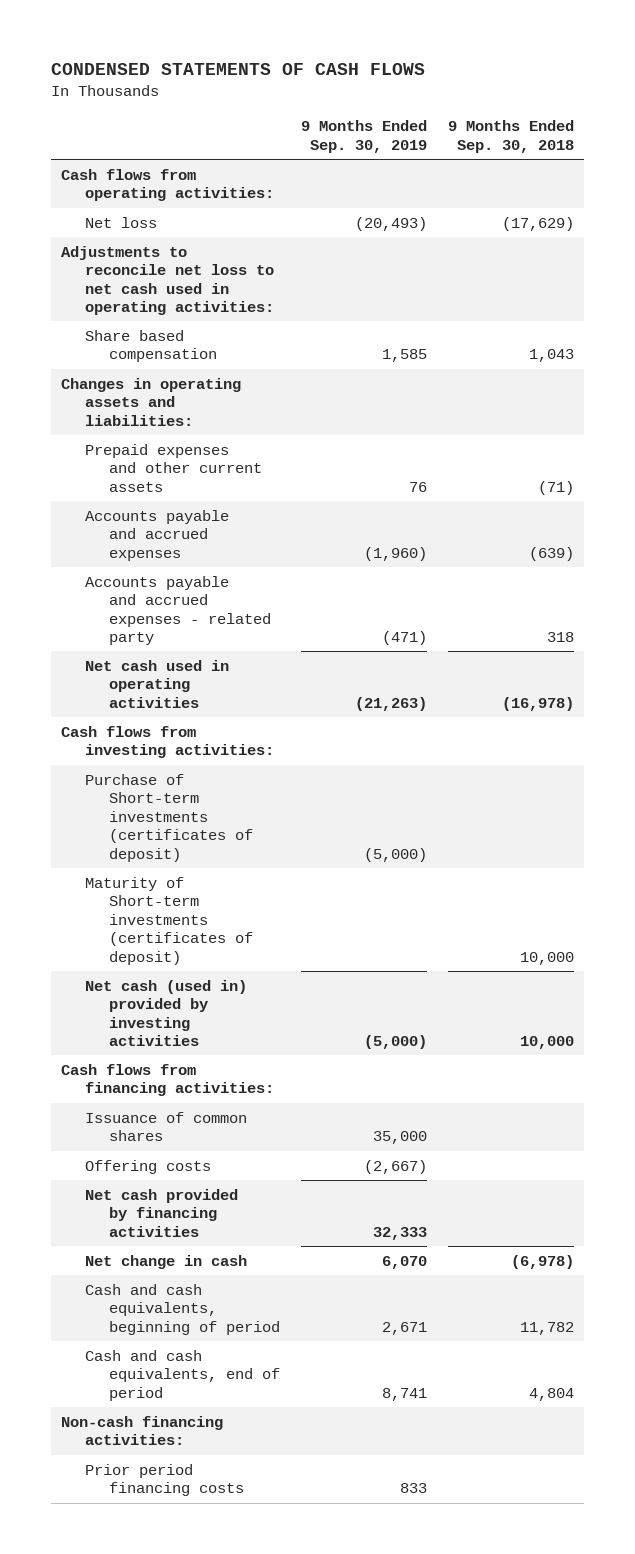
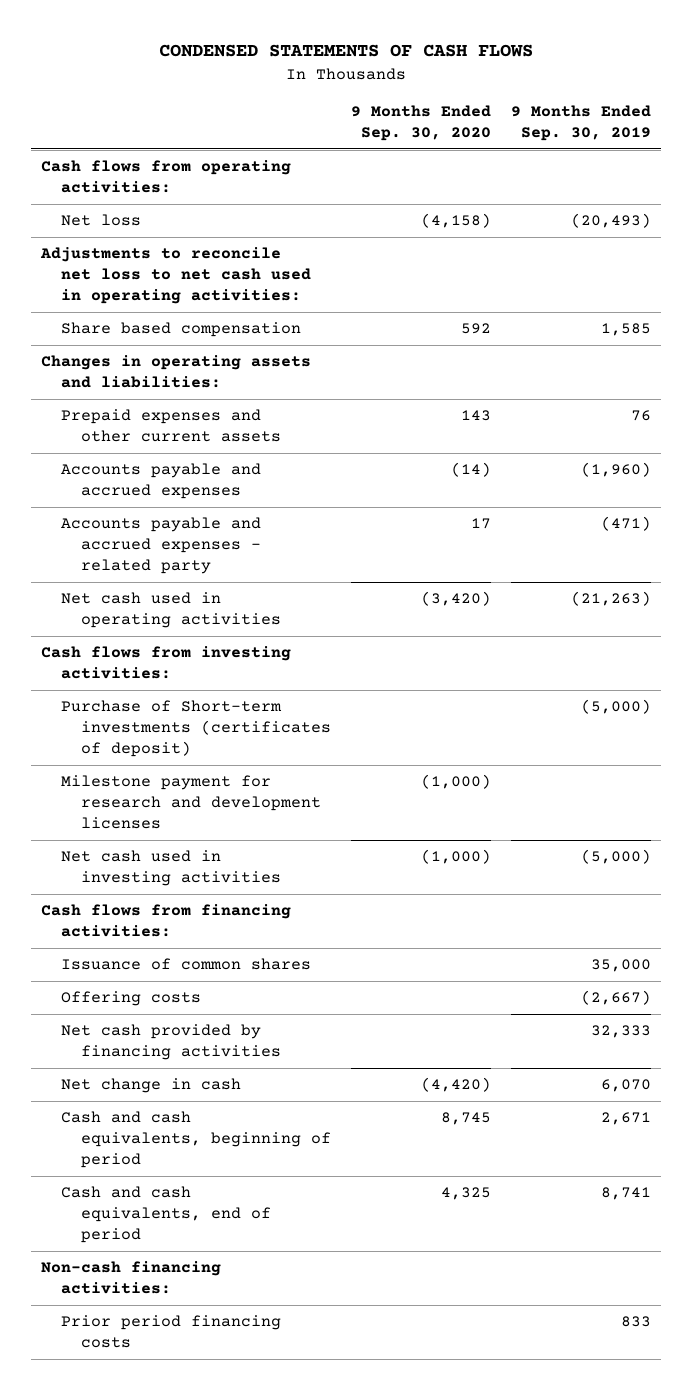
[447,120,574,153] 9 Months Ended Sep. 30, 2018 -> none
none -> [350,105,491,142] 9 Months Ended Sep. 30, 2020
[85,876,254,965] Maturity of Short-term investments (certificates of deposit) -> none
none -> [60,775,321,830] Milestone payment for research and development licenses
[85,979,248,1047] Net cash (used in) provided by investing activities -> [60,850,281,887] Net cash used in investing activities

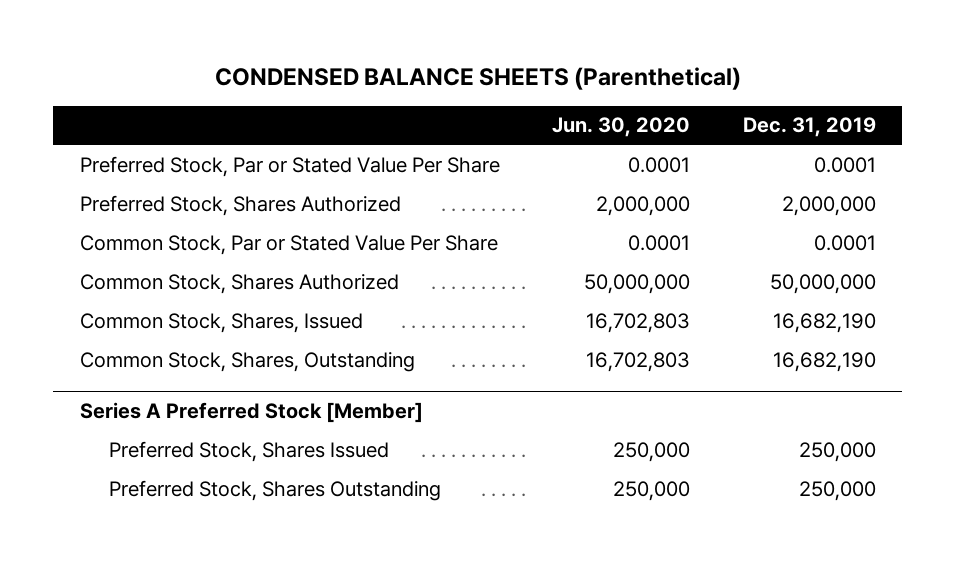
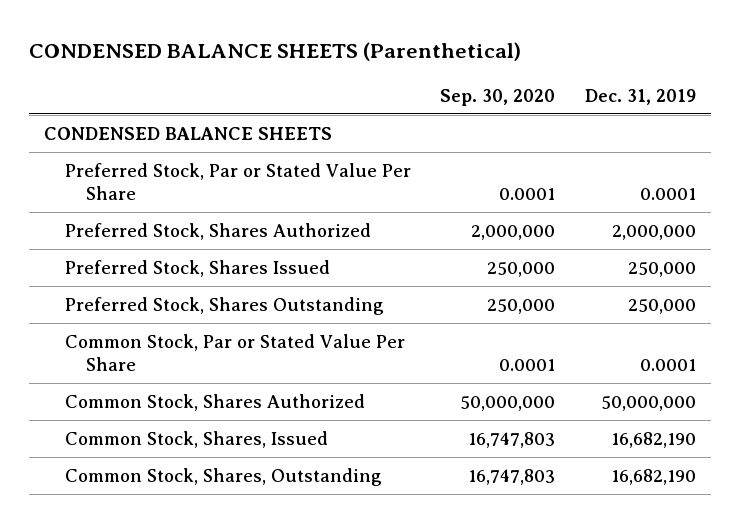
[552,117,691,138] Jun. 30, 2020 -> none
none -> [440,88,556,106] Sep. 30, 2020
none -> [43,126,332,140] CONDENSED BALANCE SHEETS
none -> [64,259,330,277] Preferred Stock, Shares Issued
none -> [64,296,384,315] Preferred Stock, Shares Outstanding
[79,401,423,423] Series A Preferred Stock [Member] -> none
[108,440,389,462] Preferred Stock, Shares Issued -> none
[108,479,441,501] Preferred Stock, Shares Outstanding -> none

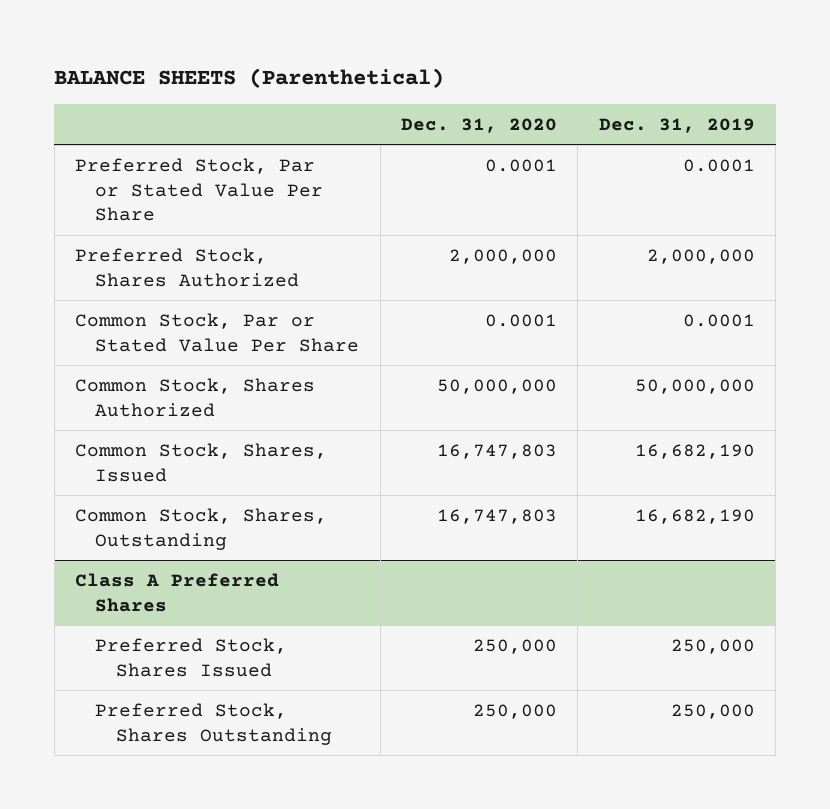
[29,42,522,62] CONDENSED BALANCE SHEETS (Parenthetical) -> [54,68,445,89] BALANCE SHEETS (Parenthetical)
[440,88,556,106] Sep. 30, 2020 -> none
none -> [401,117,558,133] Dec. 31, 2020
[43,126,332,140] CONDENSED BALANCE SHEETS -> none
[64,259,330,277] Preferred Stock, Shares Issued -> none
[64,296,384,315] Preferred Stock, Shares Outstanding -> none
none -> [74,572,279,612] Class A Preferred Shares
none -> [95,637,288,677] Preferred Stock, Shares Issued
none -> [95,702,333,745] Preferred Stock, Shares Outstanding

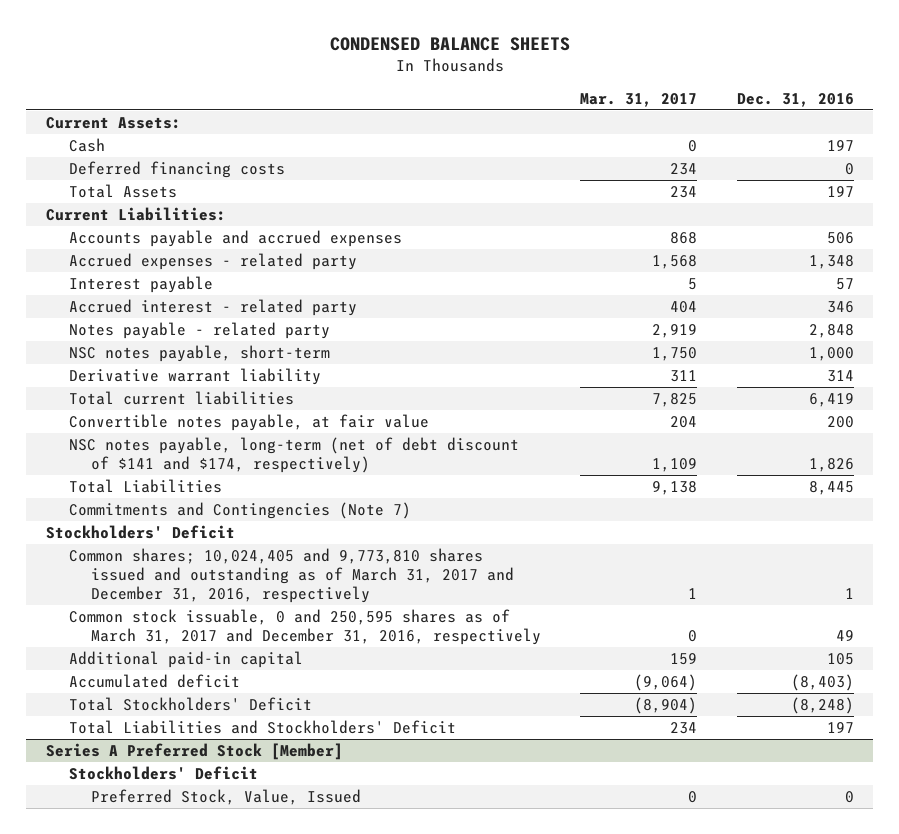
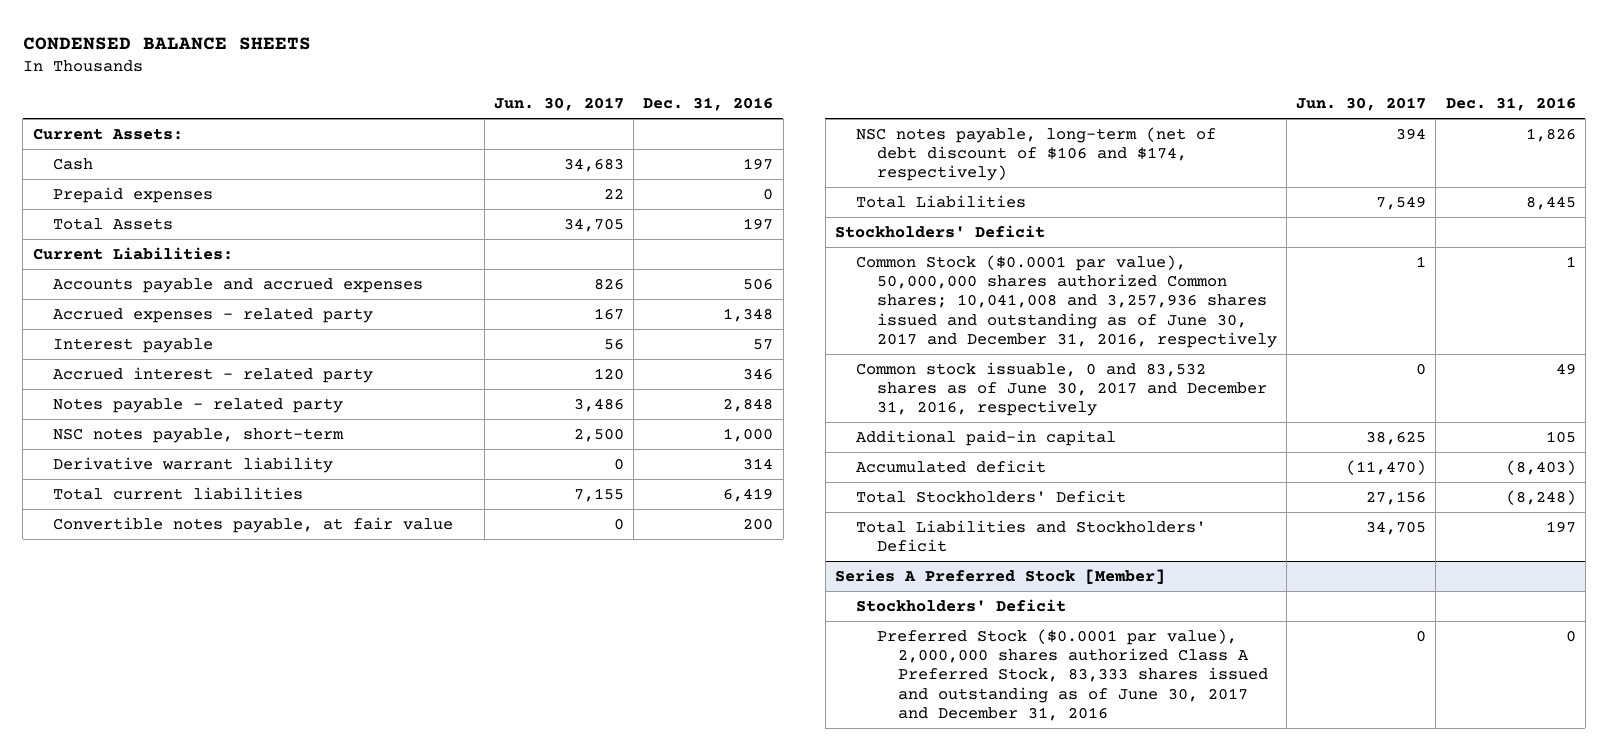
[580,92,698,107] Mar. 31, 2017 -> none
none -> [493,96,624,111] Jun. 30, 2017
[68,160,285,178] Deferred financing costs -> none
none -> [53,186,214,203] Prepaid expenses
[68,436,519,473] NSC notes payable, long-term (net of debt discount of $141 and $174, respectively) -> [855,126,1216,182] NSC notes payable, long-term (net of debt discount of $106 and $174, respectively)
[68,501,411,519] Commitments and Contingencies (Note 7) -> none
[68,547,515,603] Common shares; 10,024,405 and 9,773,810 shares issued and outstanding as of March 31, 2017 and December 31, 2016, respectively -> [855,254,1277,348] Common Stock ($0.0001 par value), 50,000,000 shares authorized Common shares; 10,041,008 and 3,257,936 shares issued and outstanding as of June 30, 2017 and December 31, 2016, respectively
[68,608,542,645] Common stock issuable, 0 and 250,595 shares as of March 31, 2017 and December 31, 2016, respectively -> [855,361,1267,417] Common stock issuable, 0 and 83,532 shares as of June 30, 2017 and December 31, 2016, respectively
[91,788,362,805] Preferred Stock, Value, Issued -> [876,628,1268,721] Preferred Stock ($0.0001 par value), 2,000,000 shares authorized Class A Preferred Stock, 83,333 shares issued and outstanding as of June 30, 2017 and December 31, 2016

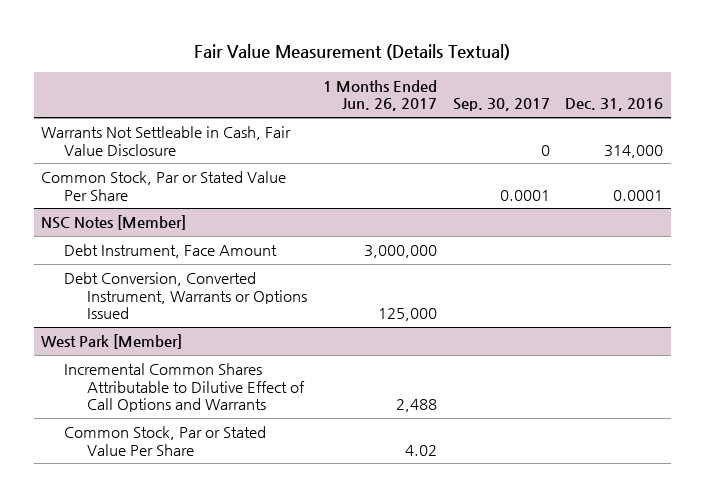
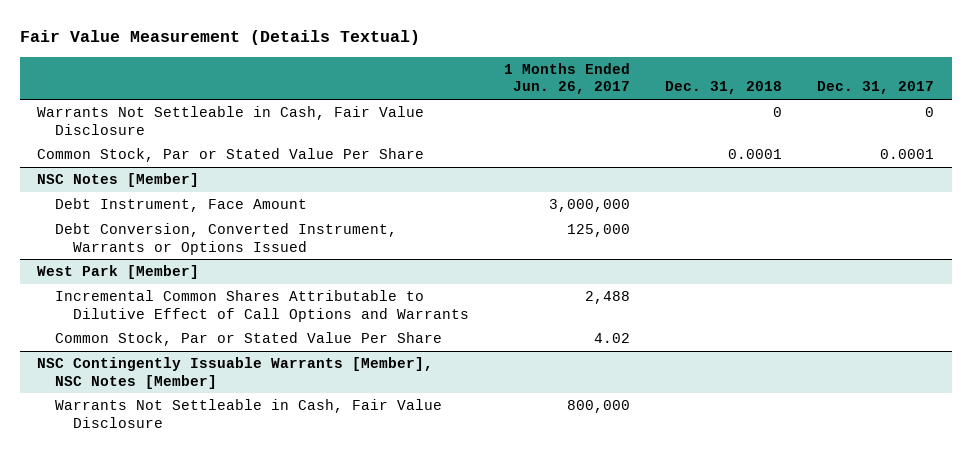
[452,98,550,112] Sep. 30, 2017 -> none
[565,98,664,112] Dec. 31, 2016 -> none
none -> [665,81,783,95] Dec. 31, 2018
none -> [817,81,935,95] Dec. 31, 2017
none -> [37,357,434,389] NSC Contingently Issuable Warrants [Member], NSC Notes [Member]
none -> [55,399,443,428] Warrants Not Settleable in Cash, Fair Value Disclosure

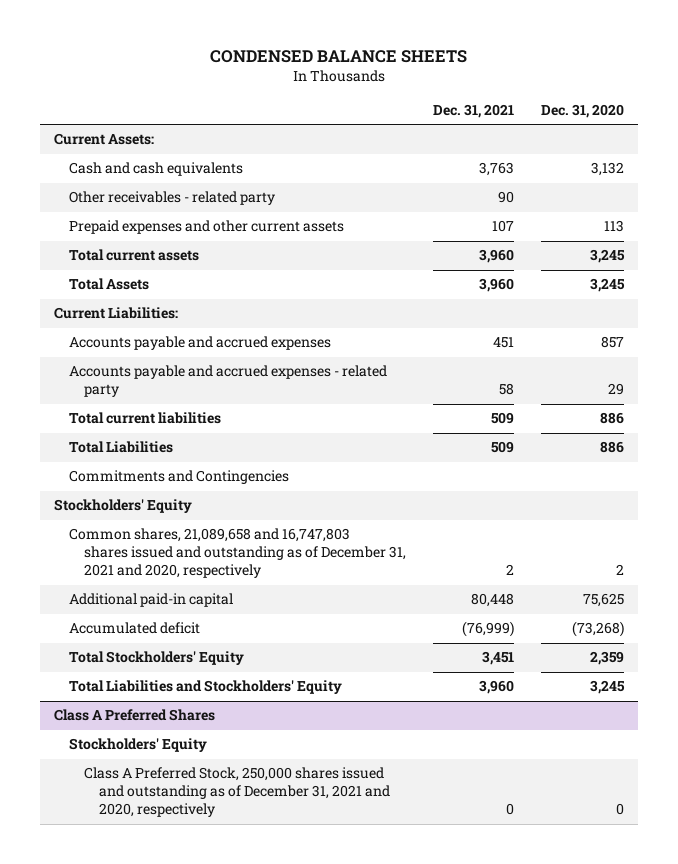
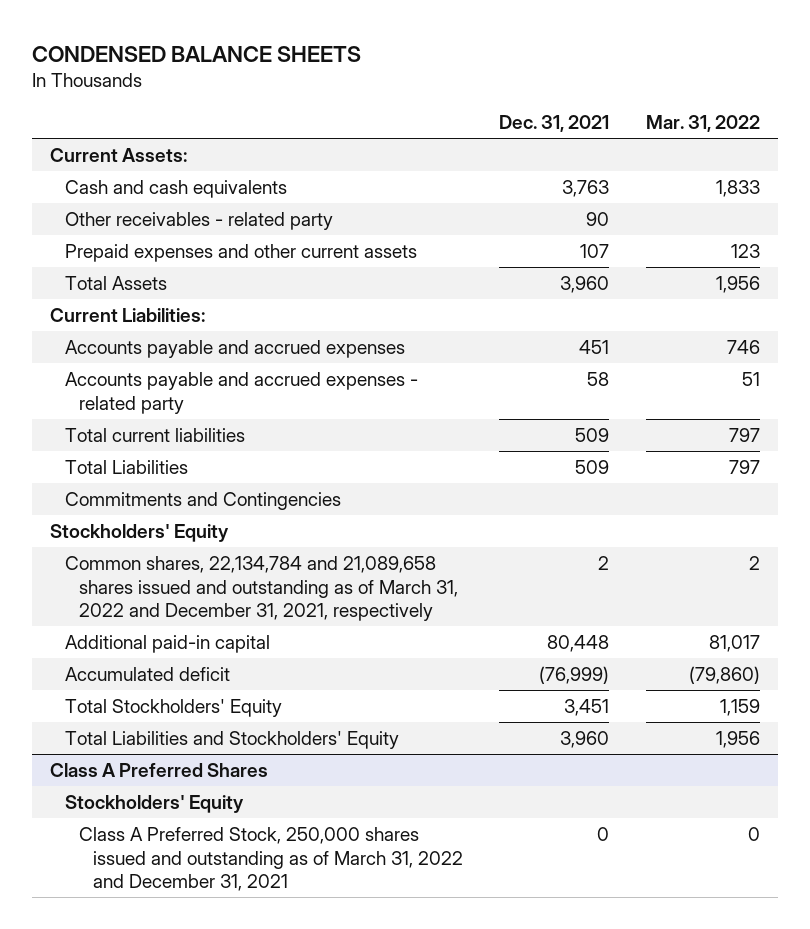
[541,104,625,119] Dec. 31, 2020 -> none
none -> [645,115,760,133] Mar. 31, 2022
[68,249,199,262] Total current assets -> none
[68,528,406,579] Common shares, 21,089,658 and 16,747,803 shares issued and outstanding as of December 31, 2021 and 2020, respectively -> [64,555,458,622] Common shares, 22,134,784 and 21,089,658 shares issued and outstanding as of March 31, 2022 and December 31, 2021, respectively
[83,767,390,818] Class A Preferred Stock, 250,000 shares issued and outstanding as of December 31, 2021 and 2020, respectively -> [78,826,464,892] Class A Preferred Stock, 250,000 shares issued and outstanding as of March 31, 2022 and December 31, 2021

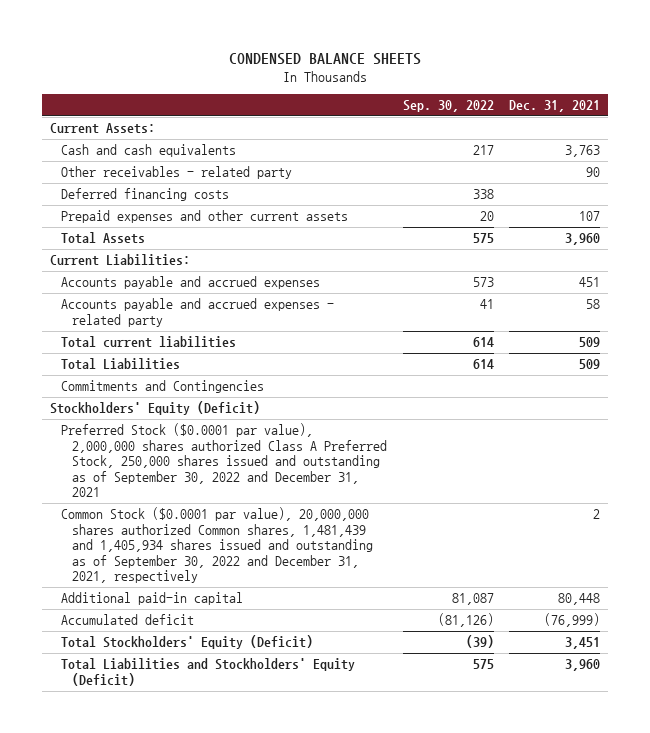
[645,115,760,133] Mar. 31, 2022 -> none
none -> [402,100,494,113] Sep. 30, 2022
none -> [61,188,230,202] Deferred financing costs
[50,523,230,542] Stockholders' Equity -> [49,401,260,416] Stockholders' Equity (Deficit)
none -> [61,423,388,498] Preferred Stock ($0.0001 par value), 2,000,000 shares authorized Class A Preferred Stock, 250,000 shares issued and outstanding as of September 30, 2022 and December 31, 2021
[64,555,458,622] Common shares, 22,134,784 and 21,089,658 shares issued and outstanding as of March 31, 2022 and December 31, 2021, respectively -> [61,507,374,584] Common Stock ($0.0001 par value), 20,000,000 shares authorized Common shares, 1,481,439 and 1,405,934 shares issued and outstanding as of September 30, 2022 and December 31, 2021, respectively
[50,762,269,777] Class A Preferred Shares -> none
[64,794,244,813] Stockholders' Equity -> none
[78,826,464,892] Class A Preferred Stock, 250,000 shares issued and outstanding as of March 31, 2022 and December 31, 2021 -> none
[64,698,282,717] Total Stockholders' Equity -> [61,635,314,650] Total Stockholders' Equity (Deficit)
[64,730,399,749] Total Liabilities and Stockholders' Equity -> [61,658,356,686] Total Liabilities and Stockholders' Equity (Deficit)

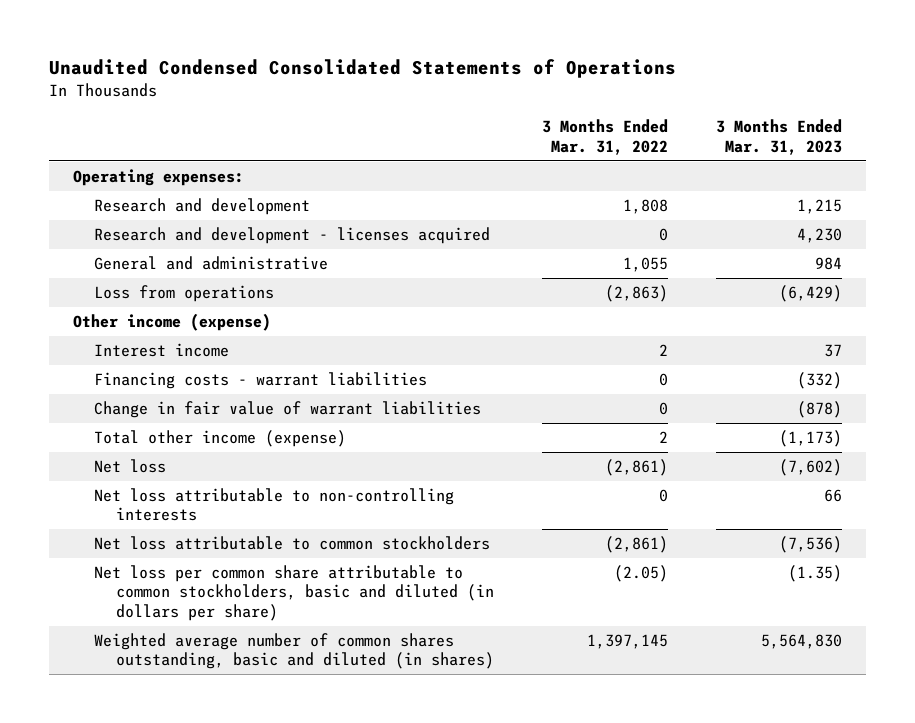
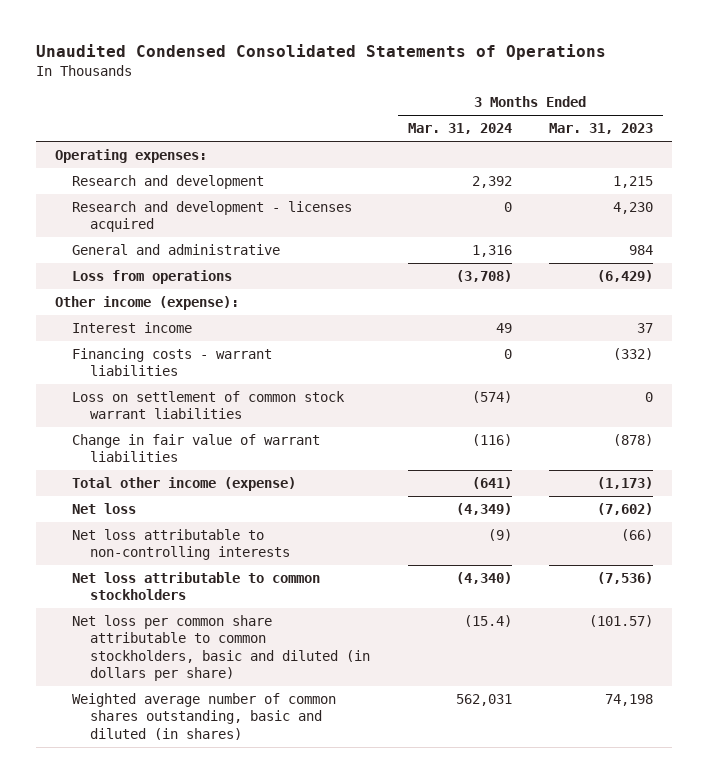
[541,119,668,155] 3 Months Ended Mar. 31, 2022 -> none
none -> [407,123,512,135] Mar. 31, 2024
[72,313,271,332] Other income (expense) -> [55,295,240,310] Other income (expense):
none -> [72,390,346,420] Loss on settlement of common stock warrant liabilities
[823,489,842,503] 66 -> [621,528,654,541] (66)
[787,565,842,583] (1.35) -> [589,614,654,627] (101.57)
[760,634,842,650] 5,564,830 -> [605,693,654,706] 74,198

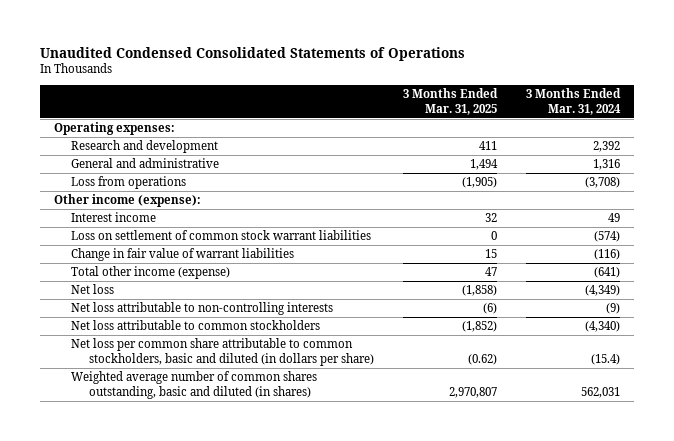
[549,123,654,135] Mar. 31, 2023 -> none
none -> [402,88,498,115] 3 Months Ended Mar. 31, 2025
[72,200,353,233] Research and development - licenses acquired -> none
[72,347,273,377] Financing costs - warrant liabilities -> none

